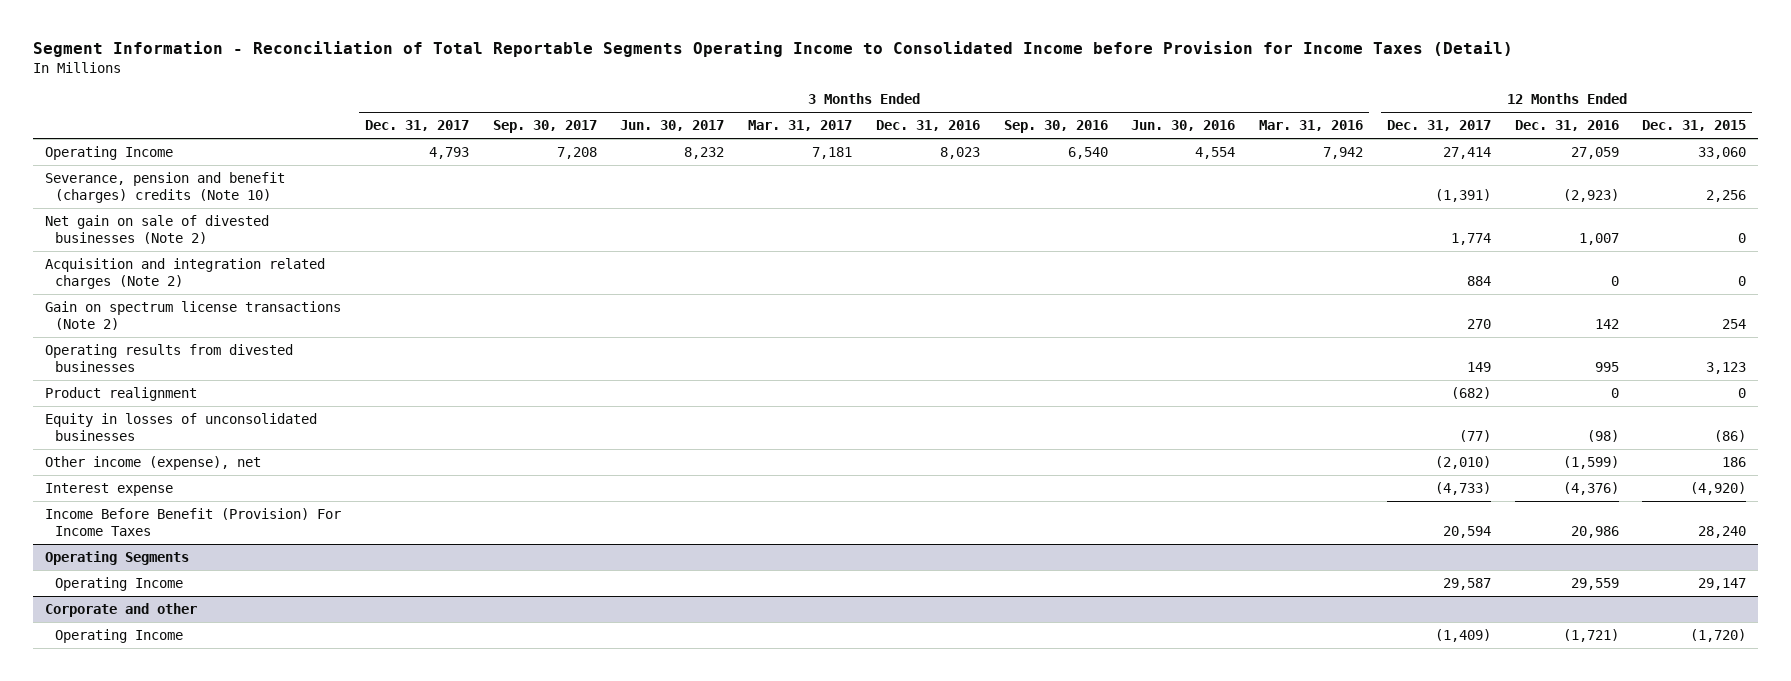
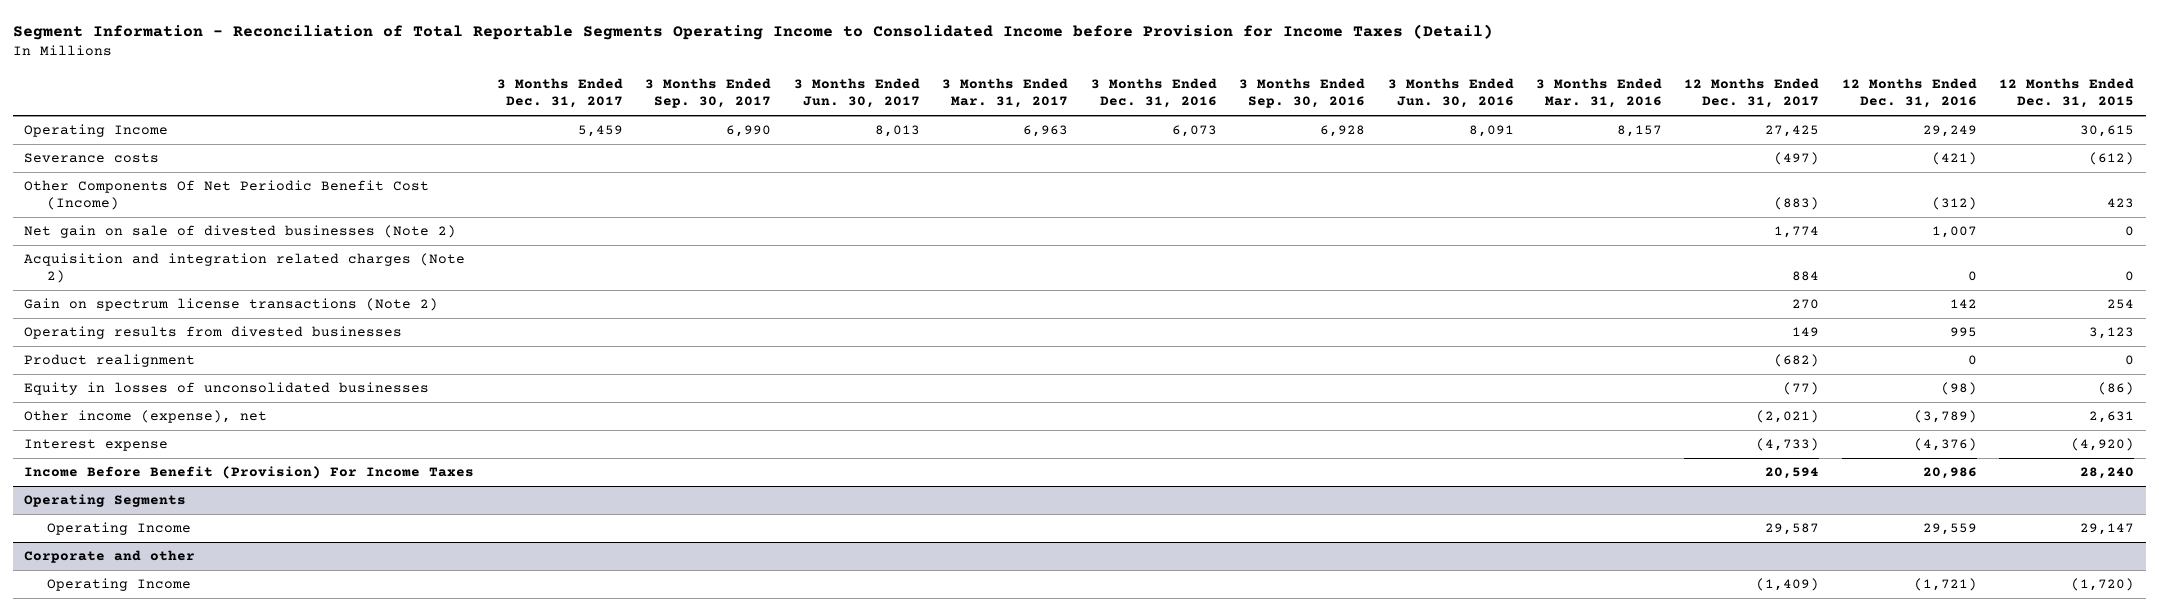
[45,171,286,204] Severance, pension and benefit (charges) credits (Note 10) -> none
[428,146,469,159] 4,793 -> [577,125,623,138] 5,459
[556,146,597,159] 7,208 -> [726,125,772,138] 6,990
[684,146,725,159] 8,232 -> [874,125,920,138] 8,013
[812,146,853,159] 7,181 -> [1023,125,1069,138] 6,963
[939,146,980,159] 8,023 -> [1171,125,1217,138] 6,073
[1067,146,1108,159] 6,540 -> [1320,125,1366,138] 6,928
[1195,146,1236,159] 4,554 -> [1468,125,1514,138] 8,091
[1323,146,1364,159] 7,942 -> [1617,125,1663,138] 8,157
[1442,146,1491,159] 27,414 -> [1765,125,1820,138] 27,425
[1570,146,1619,159] 27,059 -> [1922,125,1977,138] 29,249
[1698,146,1747,159] 33,060 -> [2080,125,2135,138] 30,615
none -> [24,153,160,164] Severance costs
none -> [24,180,430,211] Other Components Of Net Periodic Benefit Cost (Income)
[1434,455,1491,469] (2,010) -> [1756,410,1820,424] (2,021)
[1562,455,1619,469] (1,599) -> [1913,410,1977,424] (3,789)
[1722,456,1747,467] 186 -> [2089,411,2135,424] 2,631

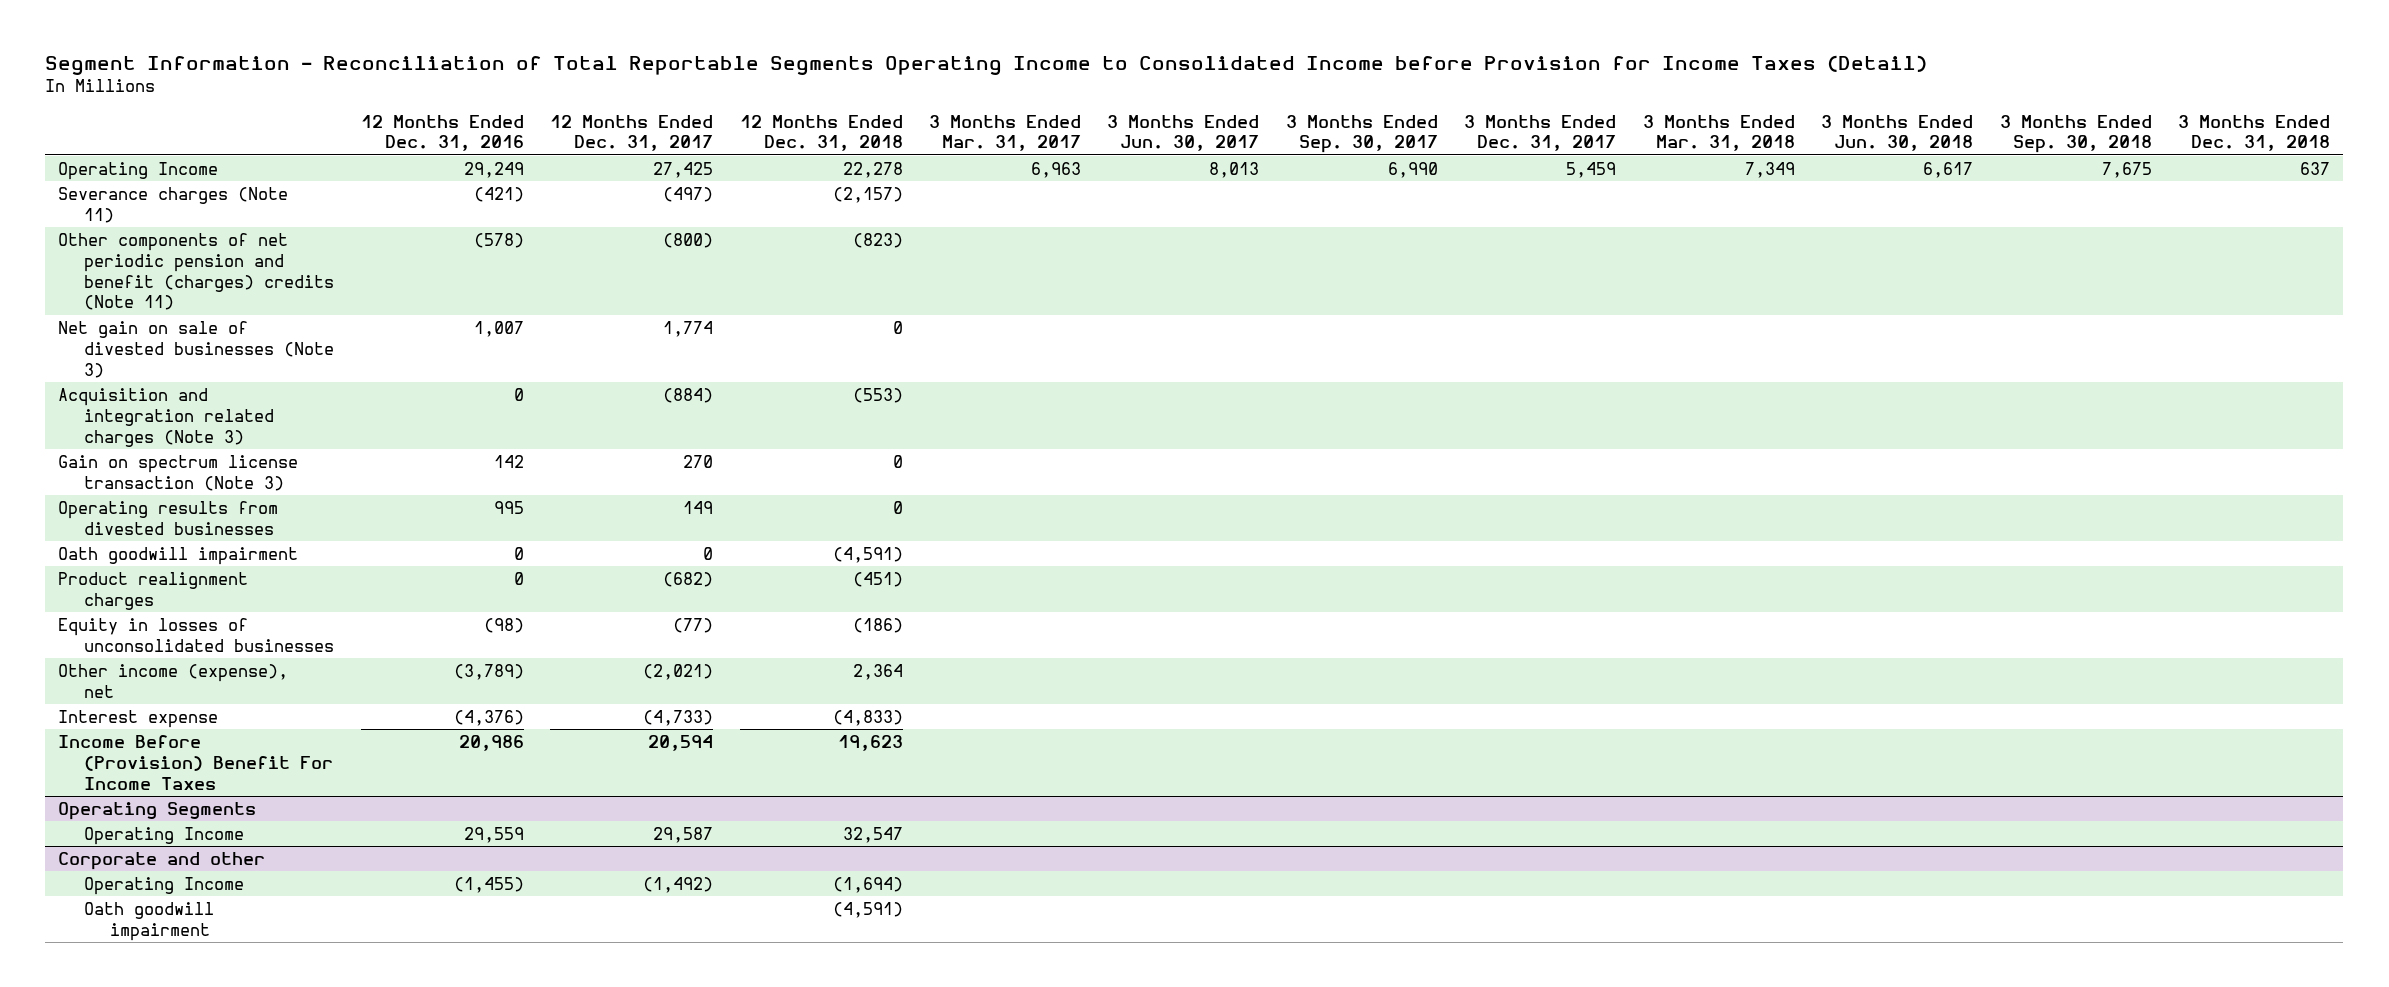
[1090,77,1217,109] 3 Months Ended Dec. 31, 2016 -> none
[1239,77,1366,109] 3 Months Ended Sep. 30, 2016 -> none
[1387,77,1514,109] 3 Months Ended Jun. 30, 2016 -> none
[1536,77,1663,109] 3 Months Ended Mar. 31, 2016 -> none
[1999,77,2135,109] 12 Months Ended Dec. 31, 2015 -> none
none -> [739,114,903,152] 12 Months Ended Dec. 31, 2018
none -> [1642,114,1795,152] 3 Months Ended Mar. 31, 2018
none -> [1821,114,1974,152] 3 Months Ended Jun. 30, 2018
none -> [1999,114,2152,154] 3 Months Ended Sep. 30, 2018
none -> [2178,114,2331,152] 3 Months Ended Dec. 31, 2018
[24,153,160,164] Severance costs -> [58,186,289,223] Severance charges (Note 11)
[24,180,430,211] Other Components Of Net Periodic Benefit Cost (Income) -> [58,232,335,311] Other components of net periodic pension and benefit (charges) credits (Note 11)
[1774,197,1820,211] (883) -> [663,232,714,248] (800)
[1931,197,1977,211] (312) -> [473,232,524,248] (578)
[24,225,457,239] Net gain on sale of divested businesses (Note 2) -> [58,320,335,378] Net gain on sale of divested businesses (Note 3)
[24,253,466,284] Acquisition and integration related charges (Note 2) -> [58,387,275,447] Acquisition and integration related charges (Note 3)
[1792,271,1820,282] 884 -> [663,387,714,403] (884)
[24,298,439,312] Gain on spectrum license transactions (Note 2) -> [58,454,299,491] Gain on spectrum license transaction (Note 3)
none -> [58,546,299,565] Oath goodwill impairment
[24,354,196,368] Product realignment -> [58,571,249,610] Product realignment charges
[24,466,475,480] Income Before Benefit (Provision) For Income Taxes -> [58,734,334,790] Income Before (Provision) Benefit For Income Taxes
[1756,578,1820,592] (1,409) -> [643,876,714,893] (1,492)
[1913,578,1977,592] (1,721) -> [453,876,524,893] (1,455)
none -> [84,901,215,941] Oath goodwill impairment

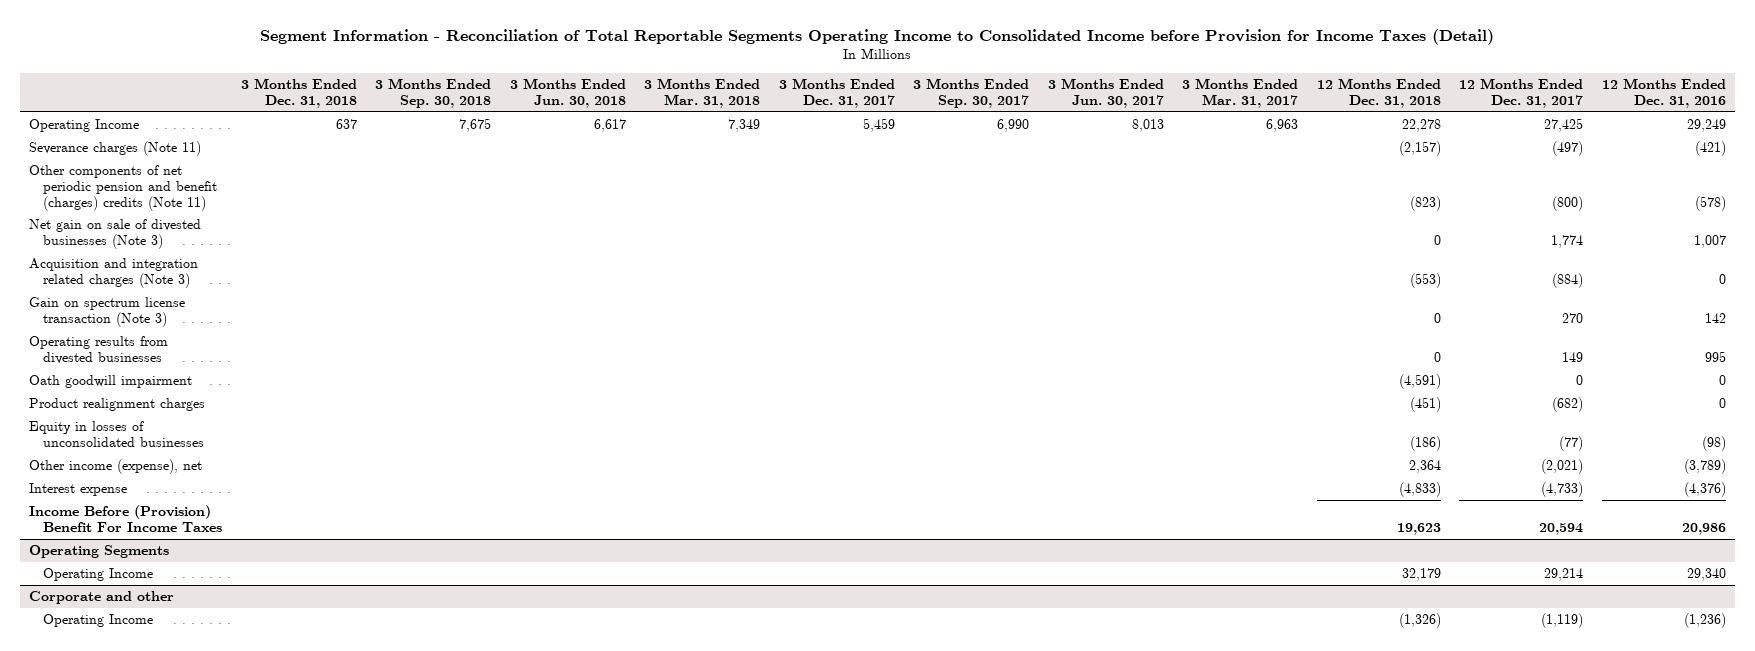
[463,826,524,843] 29,559 -> [1686,568,1726,582] 29,340
[653,826,714,843] 29,587 -> [1544,568,1584,582] 29,214
[842,826,903,843] 32,547 -> [1401,568,1441,582] 32,179
[84,901,215,941] Oath goodwill impairment -> none
[453,876,524,893] (1,455) -> [1683,613,1726,629] (1,236)
[643,876,714,893] (1,492) -> [1541,613,1584,629] (1,119)
[832,876,903,893] (1,694) -> [1398,613,1441,629] (1,326)

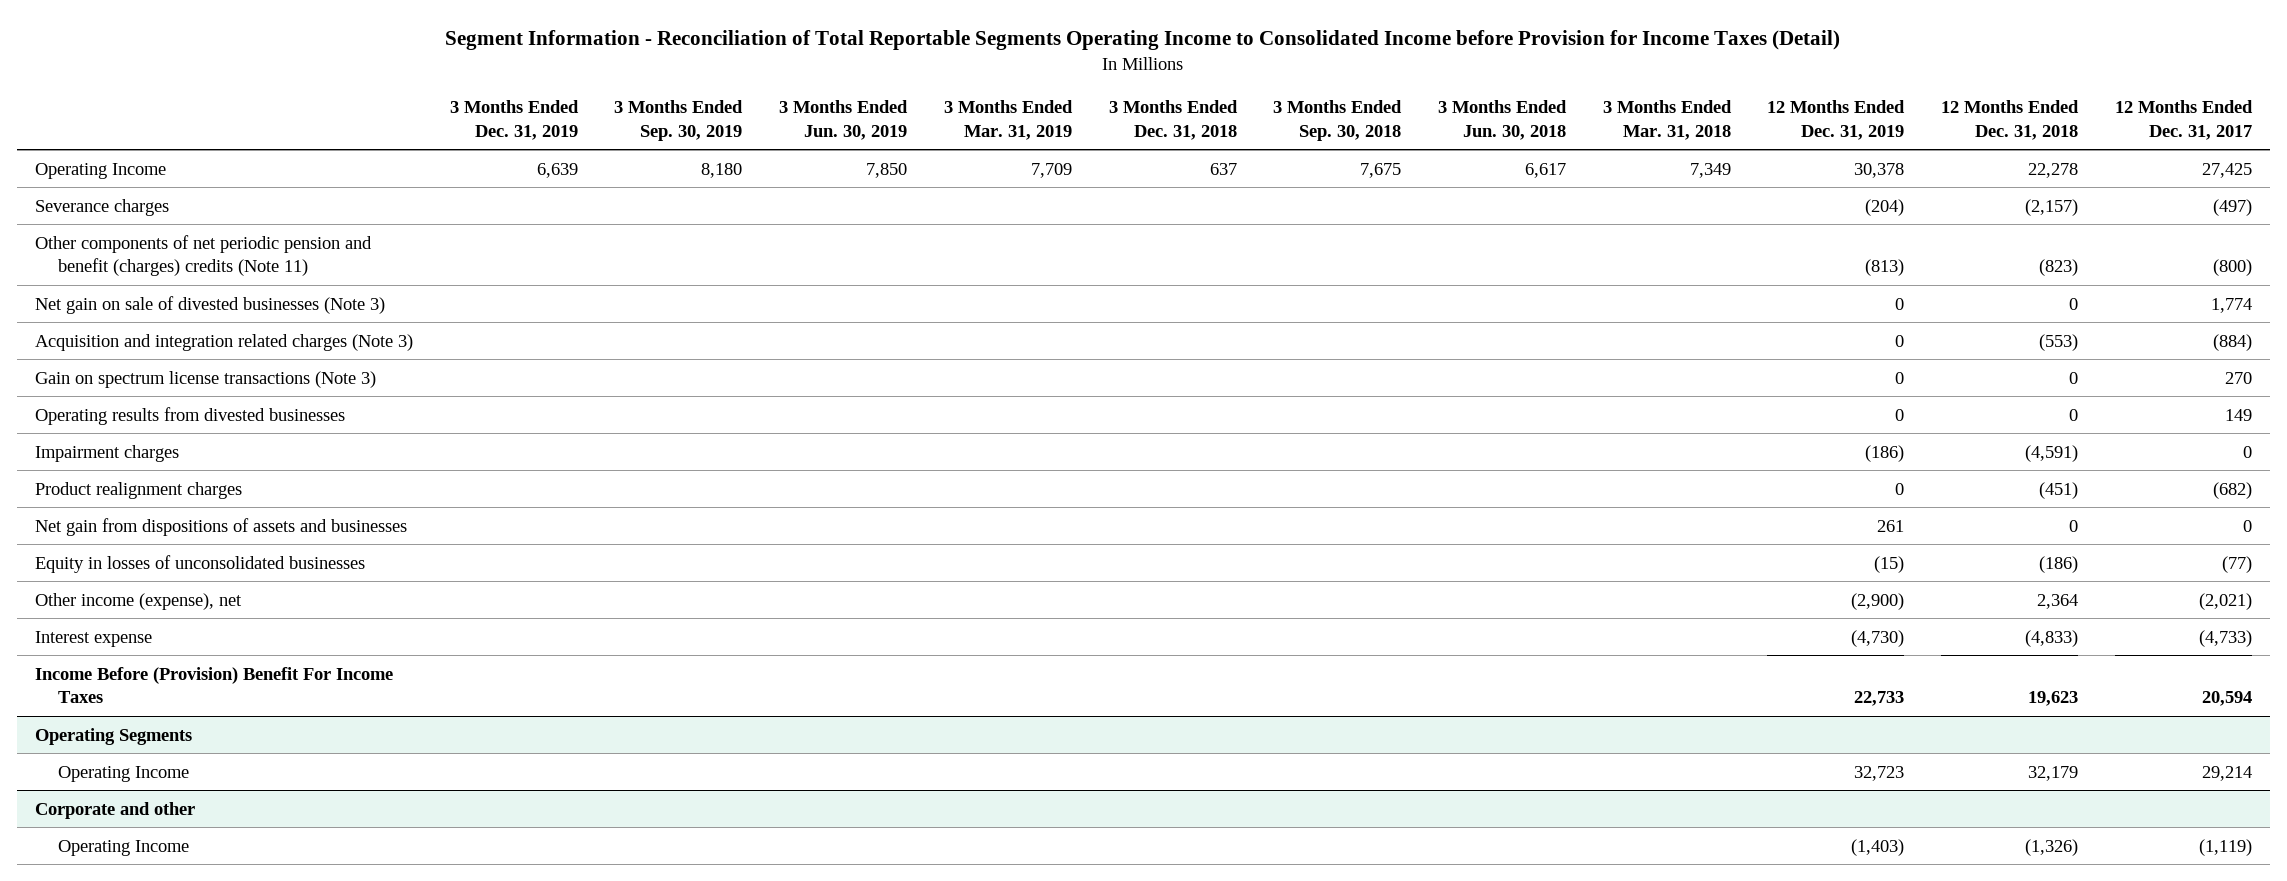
[778,78,895,109] 3 Months Ended Dec. 31, 2017 -> none
[913,78,1030,109] 3 Months Ended Sep. 30, 2017 -> none
[1047,78,1164,109] 3 Months Ended Jun. 30, 2017 -> none
[1182,78,1299,109] 3 Months Ended Mar. 31, 2017 -> none
[1601,78,1726,109] 12 Months Ended Dec. 31, 2016 -> none
none -> [449,100,579,140] 3 Months Ended Dec. 31, 2019
none -> [614,100,744,141] 3 Months Ended Sep. 30, 2019
none -> [779,100,909,140] 3 Months Ended Jun. 30, 2019
none -> [943,100,1073,140] 3 Months Ended Mar. 31, 2019
none -> [1767,100,1906,140] 12 Months Ended Dec. 31, 2019
[28,141,201,157] Severance charges (Note 11) -> [35,198,170,216] Severance charges
[28,297,185,327] Gain on spectrum license transaction (Note 3) -> [35,370,377,388] Gain on spectrum license transactions (Note 3)
[28,375,192,389] Oath goodwill impairment -> [35,444,180,462] Impairment charges
none -> [35,517,408,536] Net gain from dispositions of assets and businesses

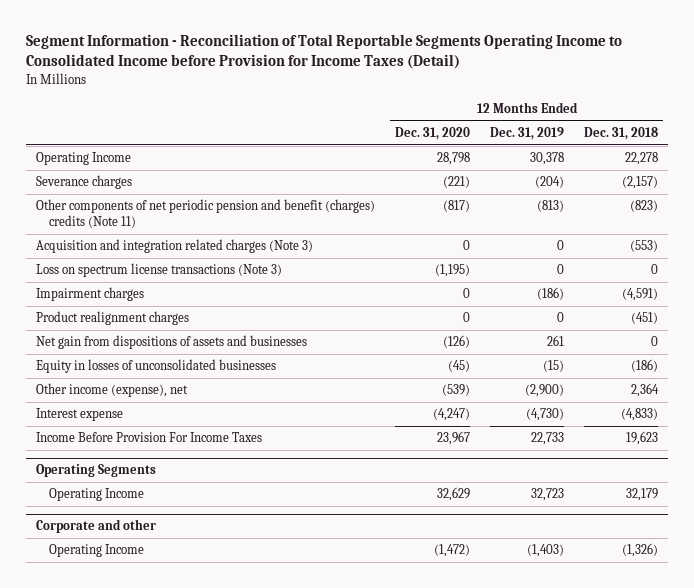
[449,100,579,140] 3 Months Ended Dec. 31, 2019 -> none
[614,100,744,141] 3 Months Ended Sep. 30, 2019 -> none
[779,100,909,140] 3 Months Ended Jun. 30, 2019 -> none
[943,100,1073,140] 3 Months Ended Mar. 31, 2019 -> none
[1108,100,1238,140] 3 Months Ended Dec. 31, 2018 -> none
[1273,100,1403,141] 3 Months Ended Sep. 30, 2018 -> none
[1438,100,1568,140] 3 Months Ended Jun. 30, 2018 -> none
[1602,100,1732,140] 3 Months Ended Mar. 31, 2018 -> none
[2114,100,2253,140] 12 Months Ended Dec. 31, 2017 -> none
none -> [395,127,471,141] Dec. 31, 2020
[35,295,386,314] Net gain on sale of divested businesses (Note 3) -> none
[35,406,346,425] Operating results from divested businesses -> none
[35,370,377,388] Gain on spectrum license transactions (Note 3) -> [36,263,283,278] Loss on spectrum license transactions (Note 3)
[35,666,394,704] Income Before (Provision) Benefit For Income Taxes -> [36,432,263,443] Income Before Provision For Income Taxes

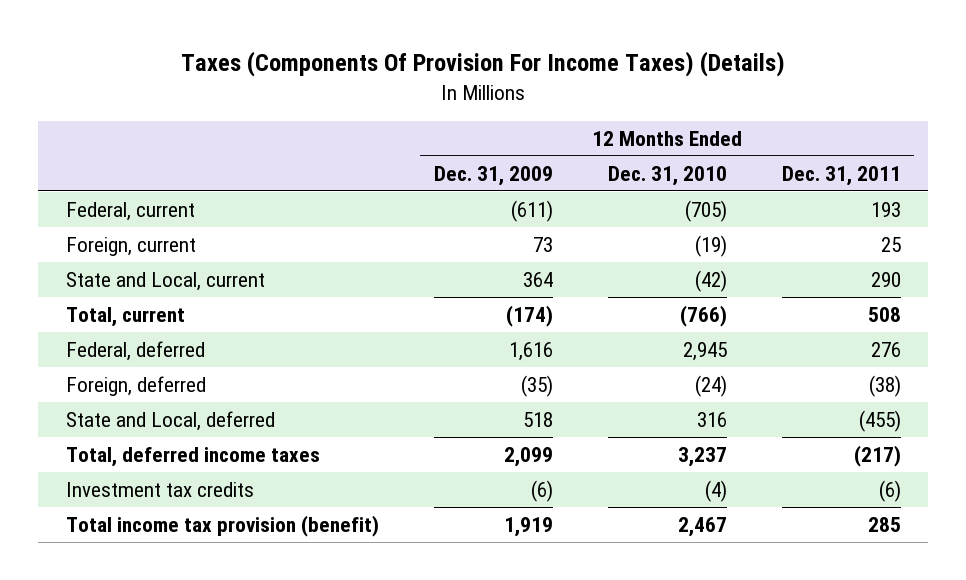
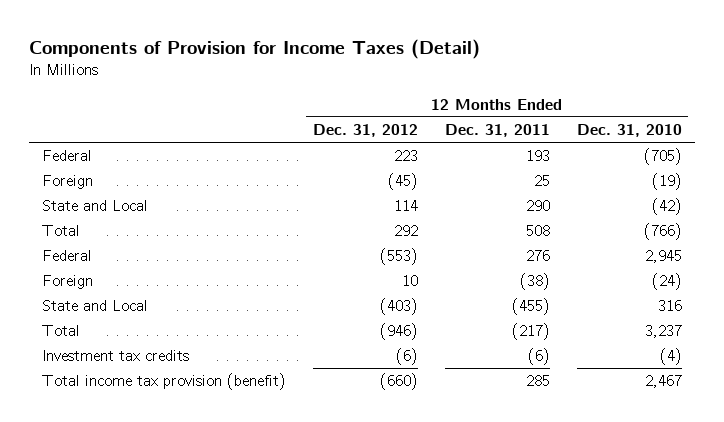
[181,51,786,78] Taxes (Components Of Provision For Income Taxes) (Details) -> [28,38,480,59] Components of Provision for Income Taxes (Detail)
[433,165,553,186] Dec. 31, 2009 -> none
none -> [312,123,418,137] Dec. 31, 2012
[65,201,195,221] Federal, current -> [42,150,93,162] Federal
[65,236,196,256] Foreign, current -> [42,175,94,190] Foreign
[65,271,265,291] State and Local, current -> [42,200,149,212] State and Local
[65,306,185,327] Total, current -> [42,225,81,237] Total
[65,340,205,361] Federal, deferred -> [42,250,93,262] Federal
[65,375,206,396] Foreign, deferred -> [42,275,94,290] Foreign
[65,410,275,431] State and Local, deferred -> [42,300,149,312] State and Local
[65,446,320,467] Total, deferred income taxes -> [42,325,81,337] Total

